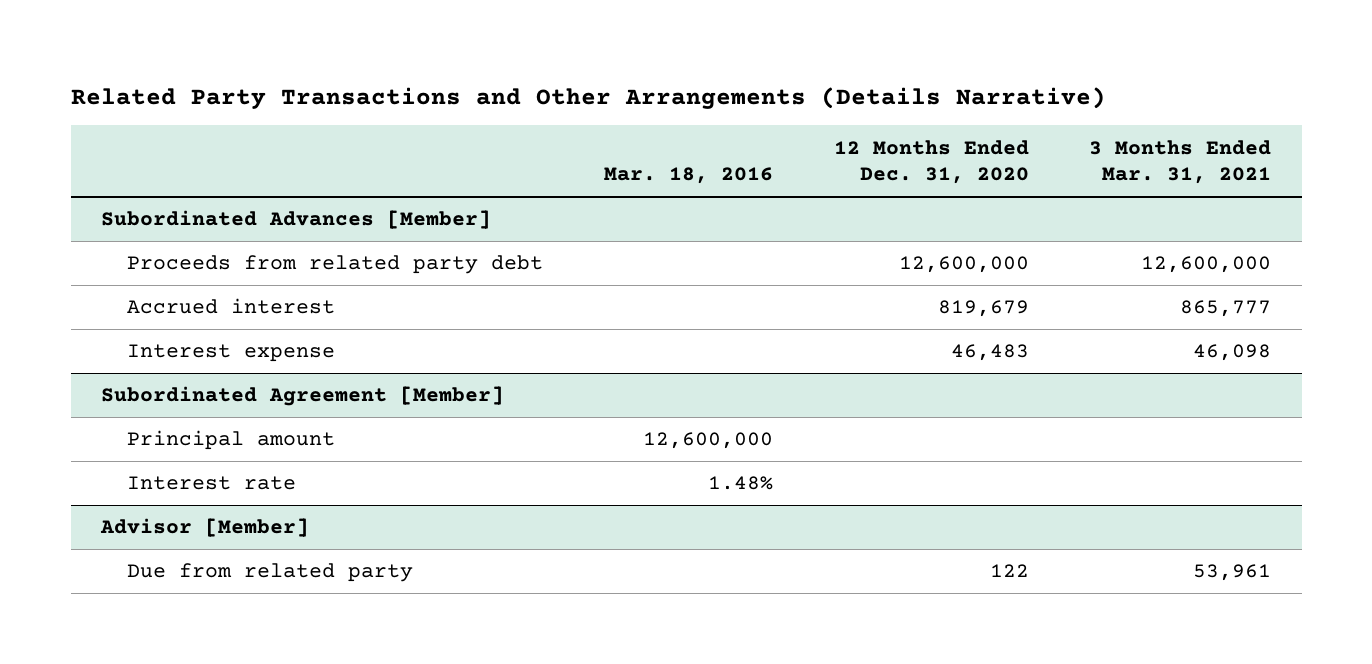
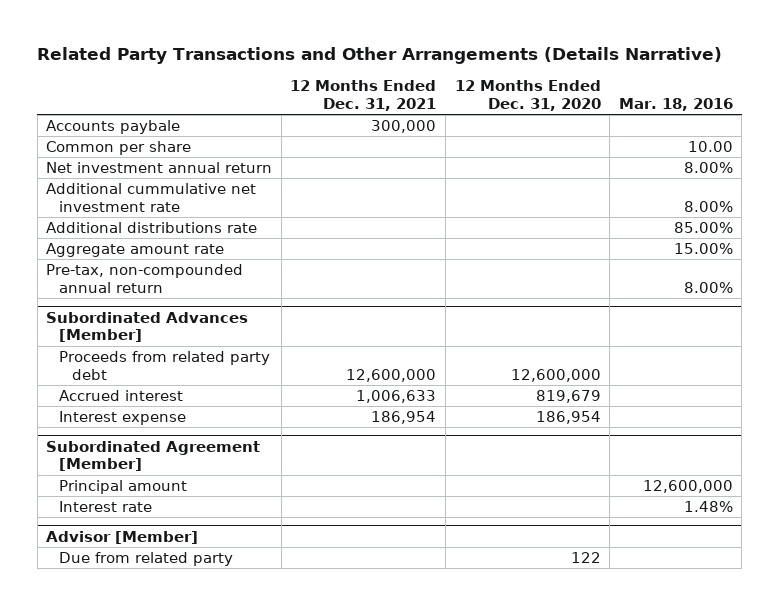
[1089,139,1272,185] 3 Months Ended Mar. 31, 2021 -> none
none -> [290,80,437,111] 12 Months Ended Dec. 31, 2021
none -> [46,120,181,135] Accounts paybale
none -> [46,141,192,156] Common per share
none -> [46,162,273,174] Net investment annual return
none -> [46,183,257,212] Additional cummulative net investment rate
none -> [46,222,258,234] Additional distributions rate
none -> [46,243,225,258] Aggregate amount rate
none -> [46,264,244,293] Pre-tax, non-compounded annual return
[950,344,1029,362] 46,483 -> [535,411,601,425] 186,954

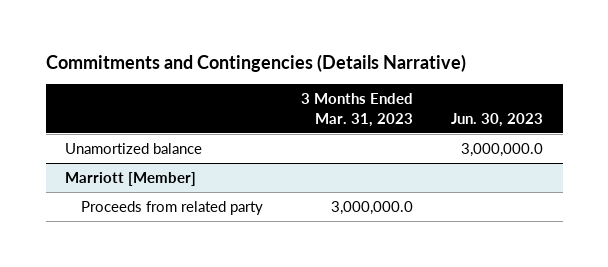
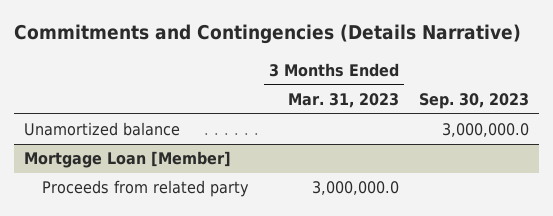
[451,112,544,127] Jun. 30, 2023 -> none
none -> [418,92,529,109] Sep. 30, 2023
[64,171,196,186] Marriott [Member] -> [24,151,232,169] Mortgage Loan [Member]

